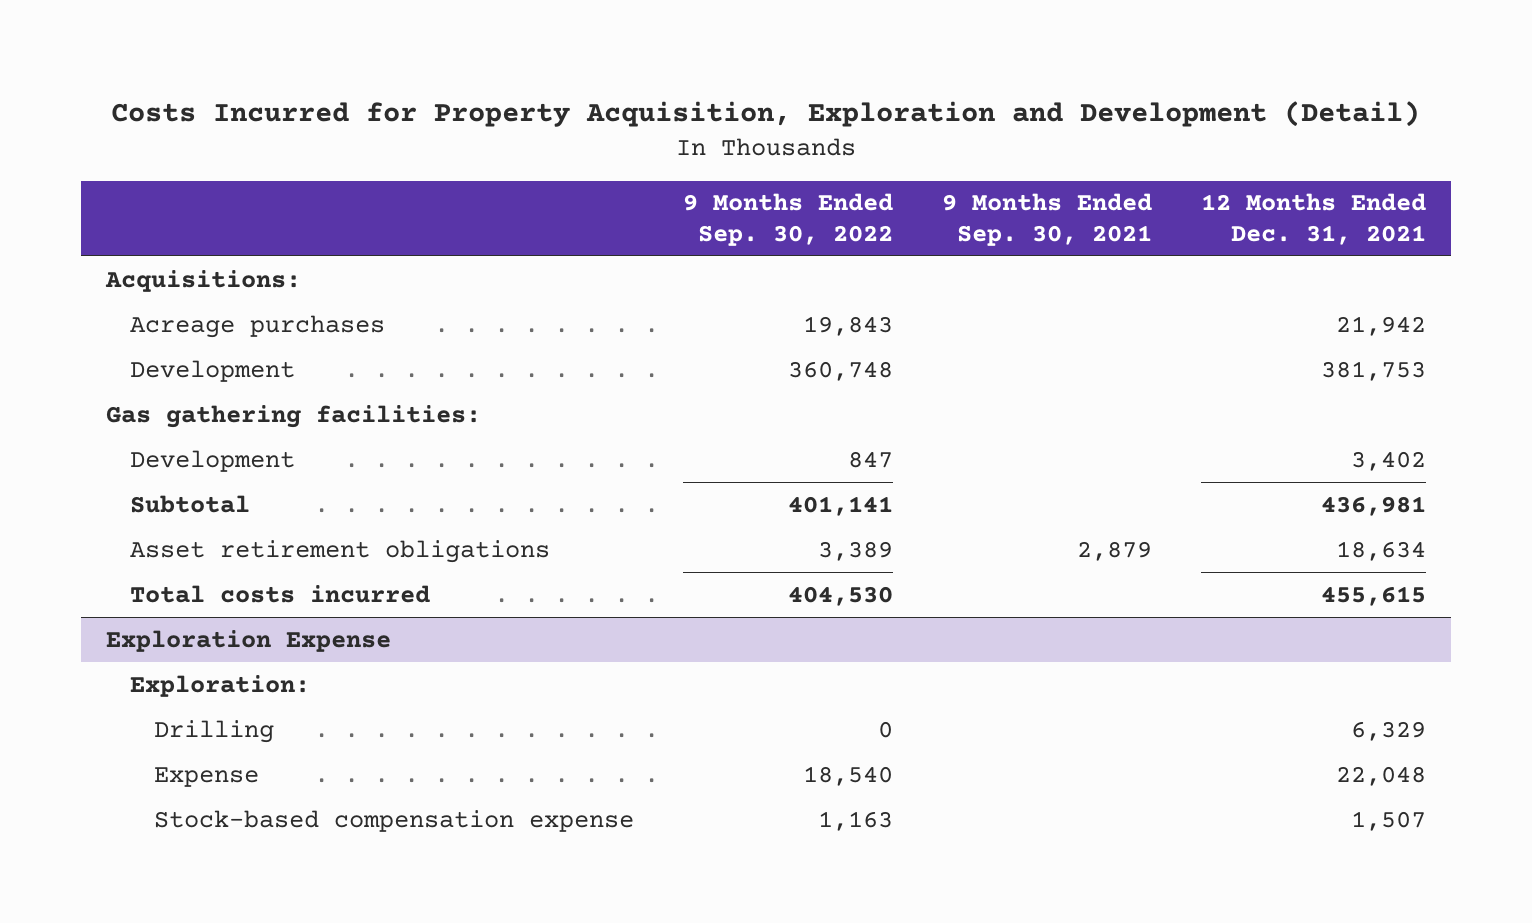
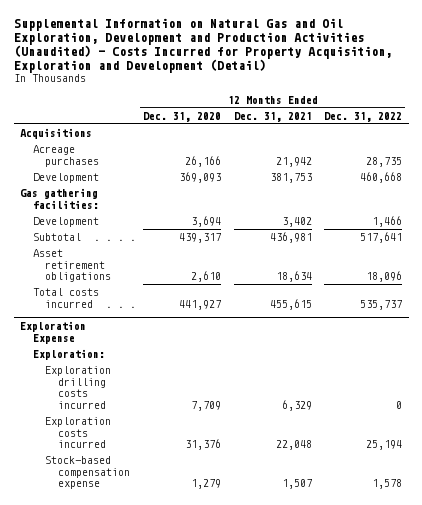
[111,100,1421,127] Costs Incurred for Property Acquisition, Exploration and Development (Detail) -> [13,17,392,73] Supplemental Information on Natural Gas and Oil Exploration, Development and Production Activities (Unaudited) - Costs Incurred for Property Acquisition, Exploration and Development (Detail)
[683,193,894,246] 9 Months Ended Sep. 30, 2022 -> none
[942,193,1153,246] 9 Months Ended Sep. 30, 2021 -> none
none -> [142,111,221,122] Dec. 31, 2020
none -> [324,111,403,122] Dec. 31, 2022
[104,269,301,292] Acquisitions: -> [19,128,92,140] Acquisitions
[154,719,275,743] Drilling -> [45,366,112,409] Exploration drilling costs incurred
[154,766,260,787] Expense -> [45,417,112,449] Exploration costs incurred

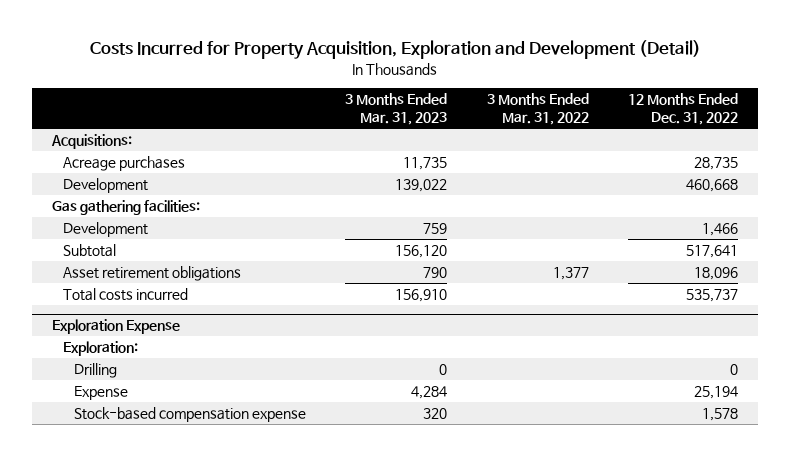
[13,17,392,73] Supplemental Information on Natural Gas and Oil Exploration, Development and Production Activities (Unaudited) - Costs Incurred for Property Acquisition, Exploration and Development (Detail) -> [90,40,702,60] Costs Incurred for Property Acquisition, Exploration and Development (Detail)
[142,111,221,122] Dec. 31, 2020 -> none
[233,111,312,122] Dec. 31, 2021 -> none
none -> [345,92,448,126] 3 Months Ended Mar. 31, 2023
none -> [486,92,589,126] 3 Months Ended Mar. 31, 2022
[19,128,92,140] Acquisitions -> [51,134,133,150] Acquisitions:
[45,366,112,409] Exploration drilling costs incurred -> [74,363,118,379] Drilling
[45,417,112,449] Exploration costs incurred -> [74,386,129,401] Expense

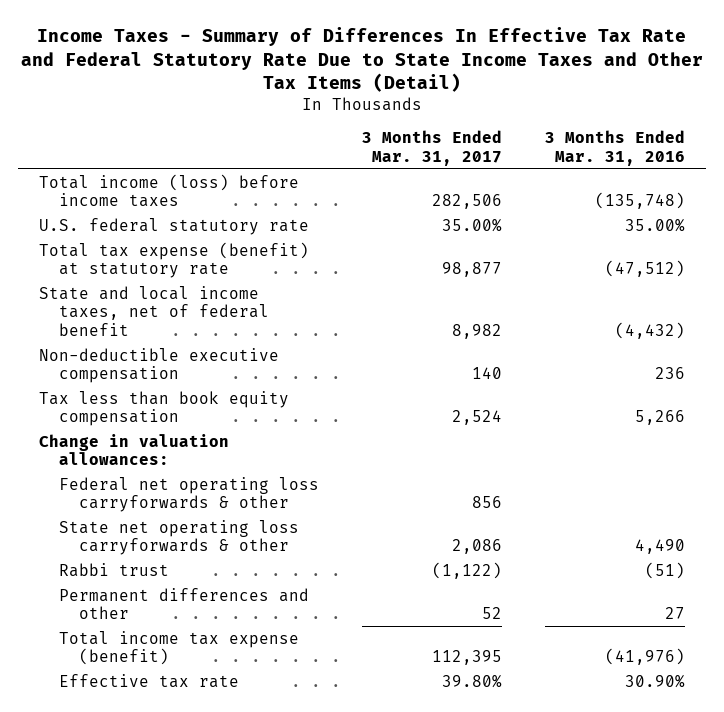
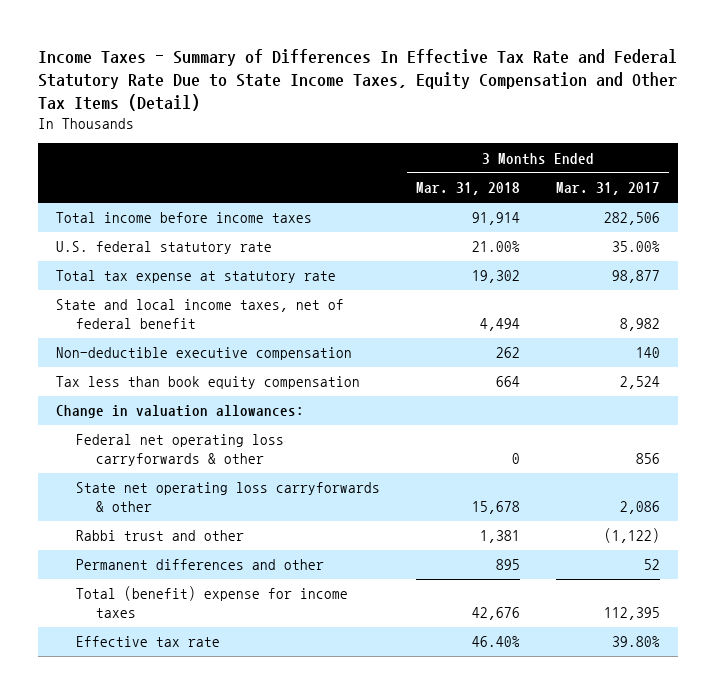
[20,26,703,93] Income Taxes - Summary of Differences In Effective Tax Rate and Federal Statutory Rate Due to State Income Taxes and Other Tax Items (Detail) -> [38,48,678,112] Income Taxes - Summary of Differences In Effective Tax Rate and Federal Statutory Rate Due to State Income Taxes, Equity Compensation and Other Tax Items (Detail)
[544,129,685,166] 3 Months Ended Mar. 31, 2016 -> none
none -> [415,182,520,196] Mar. 31, 2018
[39,173,300,208] Total income (loss) before income taxes -> [56,212,313,224] Total income before income taxes
[39,241,310,279] Total tax expense (benefit) at statutory rate -> [56,270,337,284] Total tax expense at statutory rate
[59,562,170,577] Rabbi trust -> [75,530,244,542] Rabbi trust and other
[59,630,300,666] Total income tax expense (benefit) -> [75,586,348,619] Total (benefit) expense for income taxes

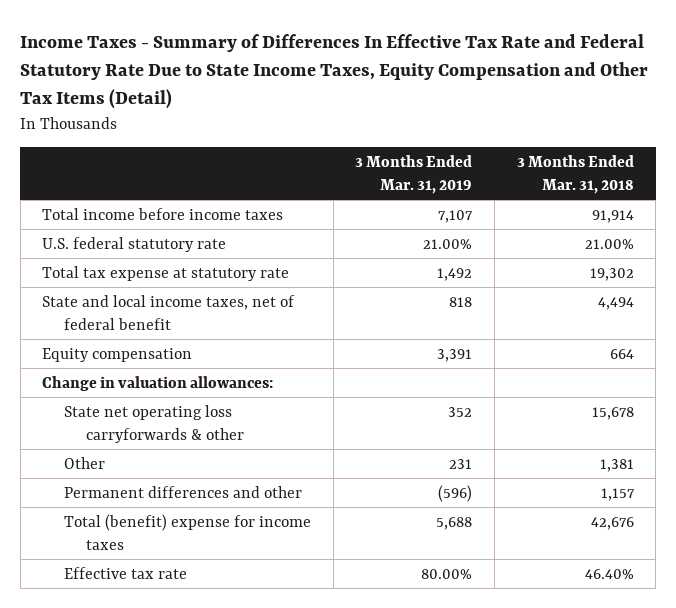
[556,182,661,196] Mar. 31, 2017 -> none
none -> [355,154,473,194] 3 Months Ended Mar. 31, 2019
[56,347,353,361] Non-deductible executive compensation -> none
[56,376,361,390] Tax less than book equity compensation -> [42,347,193,362] Equity compensation
[75,434,284,467] Federal net operating loss carryforwards & other -> none
[75,530,244,542] Rabbi trust and other -> [63,456,105,469] Other
[495,559,520,571] 895 -> [600,487,635,501] 1,157

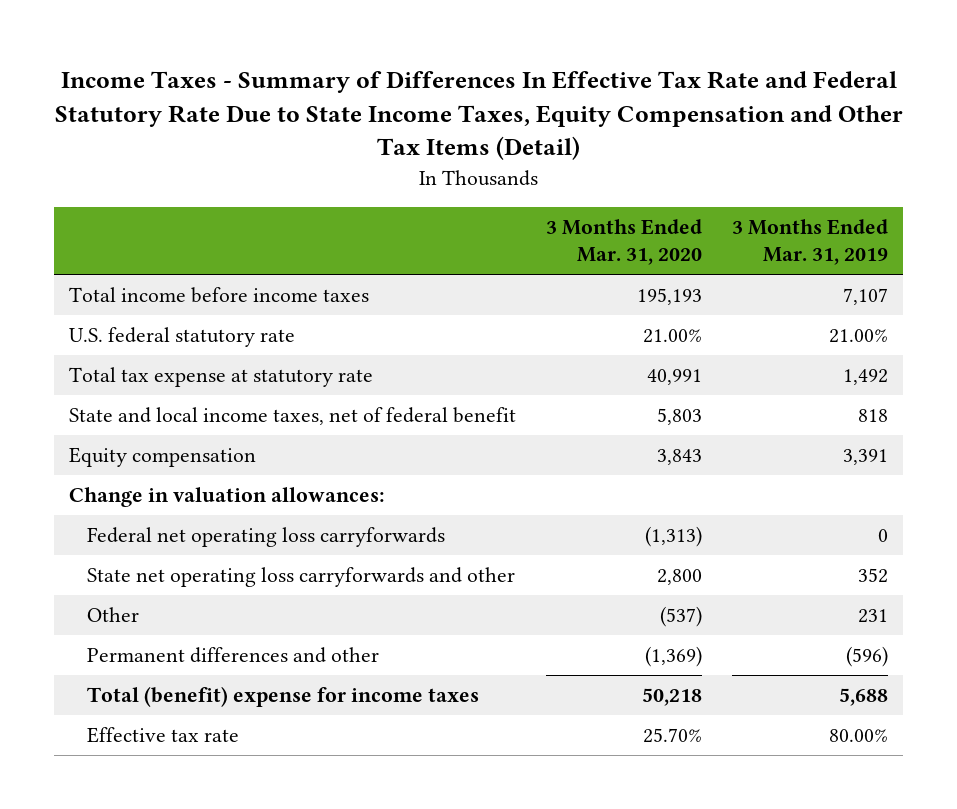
[516,154,634,194] 3 Months Ended Mar. 31, 2018 -> none
none -> [546,218,703,266] 3 Months Ended Mar. 31, 2020
none -> [87,527,446,548] Federal net operating loss carryforwards
[63,404,244,443] State net operating loss carryforwards & other -> [87,567,516,588] State net operating loss carryforwards and other

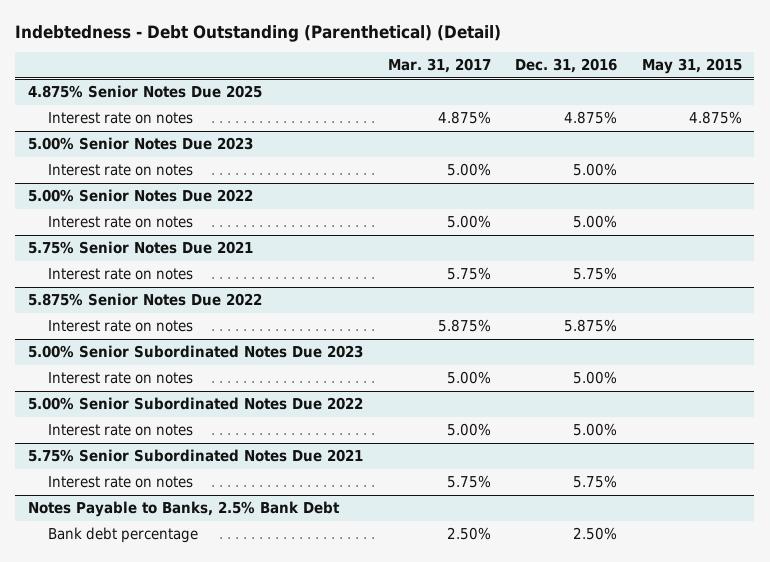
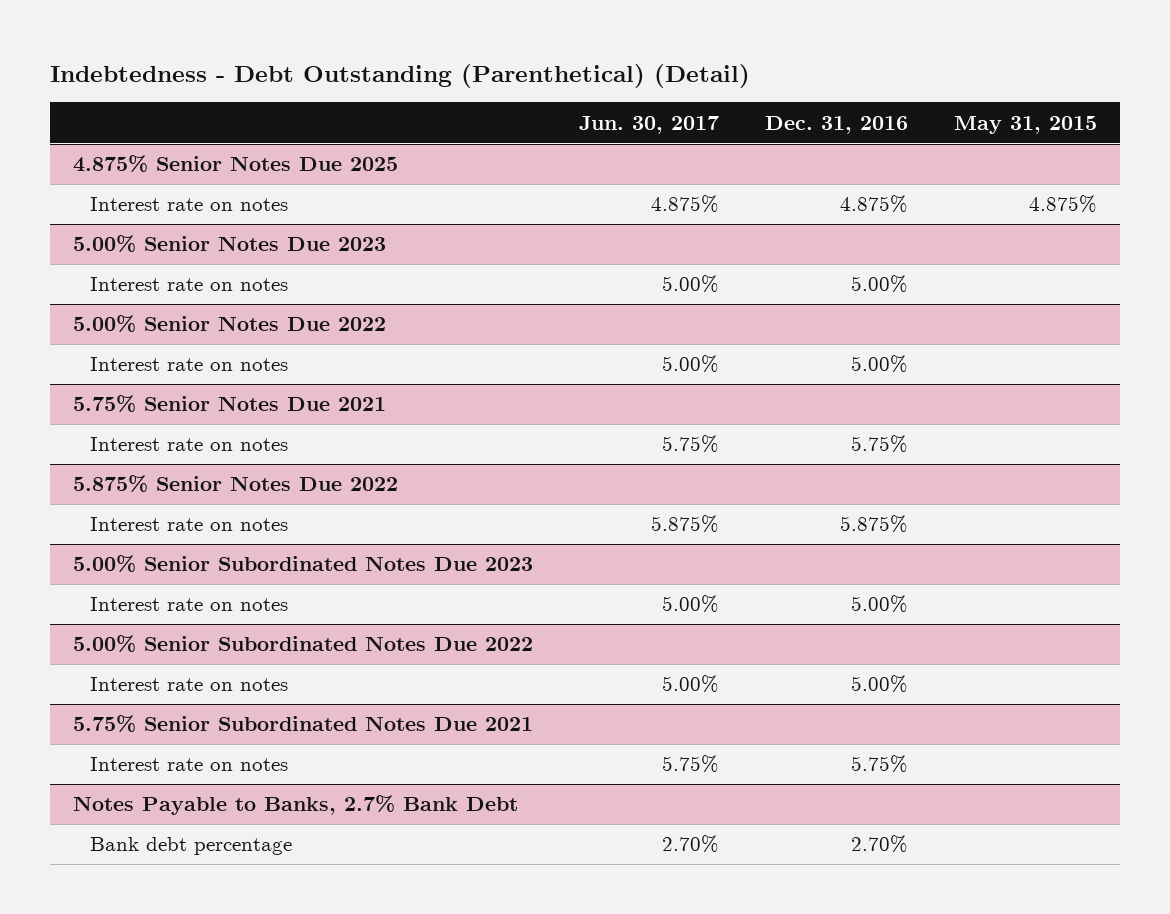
[387,58,491,74] Mar. 31, 2017 -> none
none -> [579,115,720,134] Jun. 30, 2017
[27,501,340,518] Notes Payable to Banks, 2.5% Bank Debt -> [73,795,519,816] Notes Payable to Banks, 2.7% Bank Debt
[573,527,618,541] 2.50% -> [851,835,909,854] 2.70%

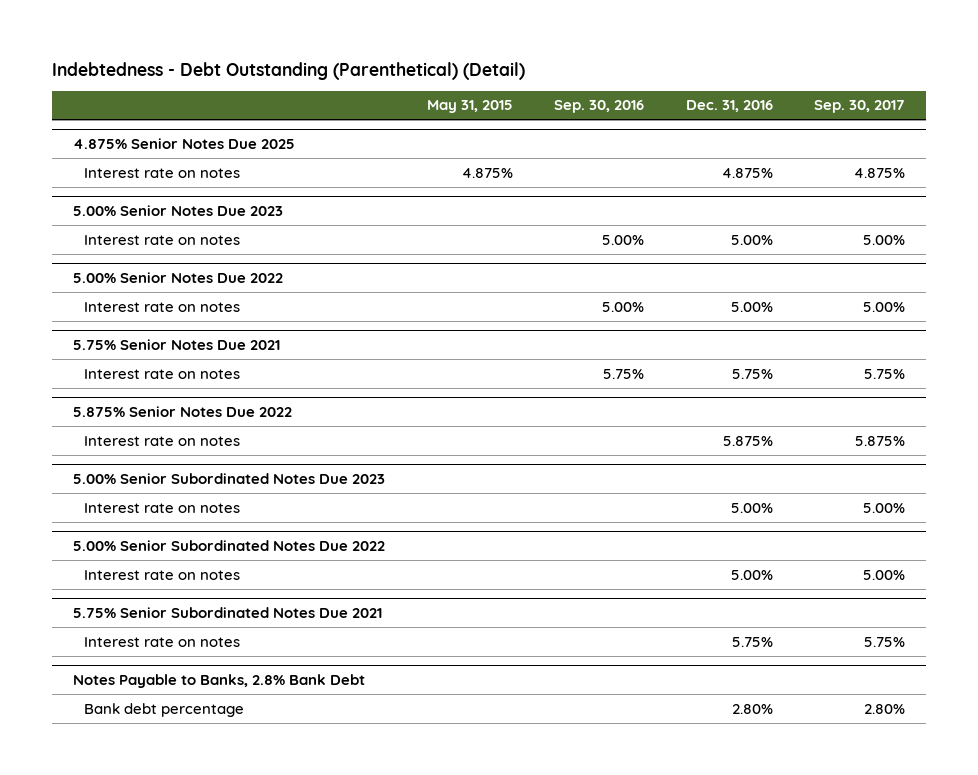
[579,115,720,134] Jun. 30, 2017 -> none
none -> [554,100,645,114] Sep. 30, 2016
none -> [814,100,906,114] Sep. 30, 2017
[73,795,519,816] Notes Payable to Banks, 2.7% Bank Debt -> [73,674,366,689] Notes Payable to Banks, 2.8% Bank Debt
[851,835,909,854] 2.70% -> [731,703,773,714] 2.80%

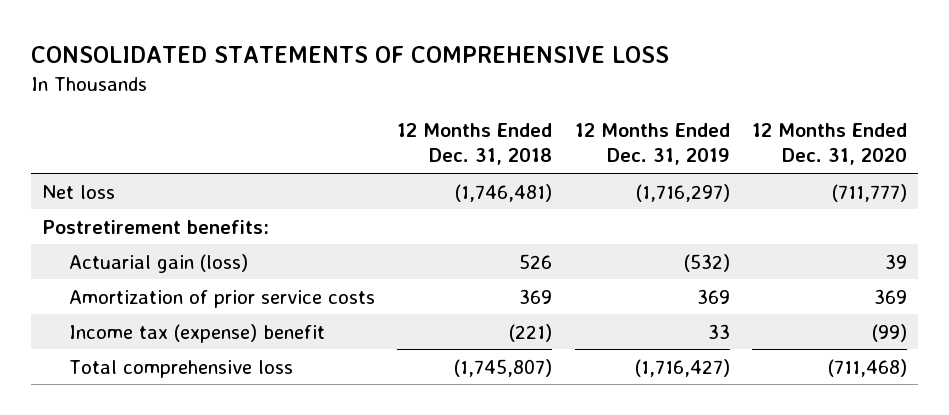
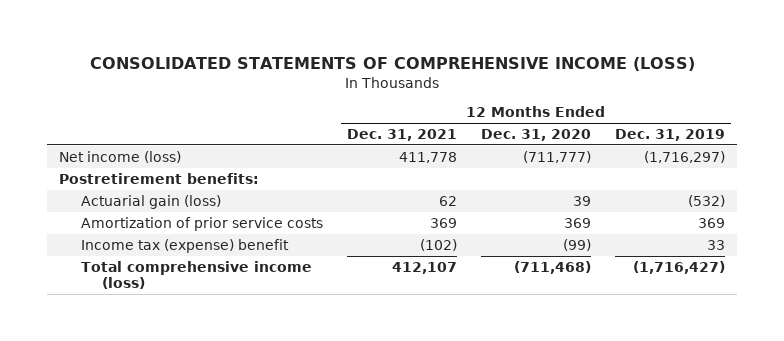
[31,46,670,64] CONSOLIDATED STATEMENTS OF COMPREHENSIVE LOSS -> [90,56,696,71] CONSOLIDATED STATEMENTS OF COMPREHENSIVE INCOME (LOSS)
[397,122,553,166] 12 Months Ended Dec. 31, 2018 -> none
none -> [346,129,457,142] Dec. 31, 2021
[42,184,116,199] Net loss -> [59,150,182,163] Net income (loss)
[68,359,293,378] Total comprehensive loss -> [80,260,312,290] Total comprehensive income (loss)

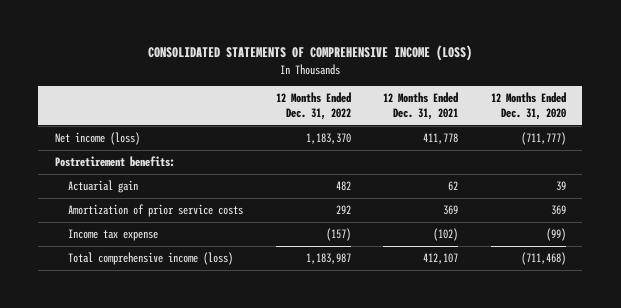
[614,129,725,142] Dec. 31, 2019 -> none
none -> [275,92,351,120] 12 Months Ended Dec. 31, 2022
[80,194,221,209] Actuarial gain (loss) -> [68,180,139,194] Actuarial gain
[80,238,289,253] Income tax (expense) benefit -> [68,229,159,242] Income tax expense

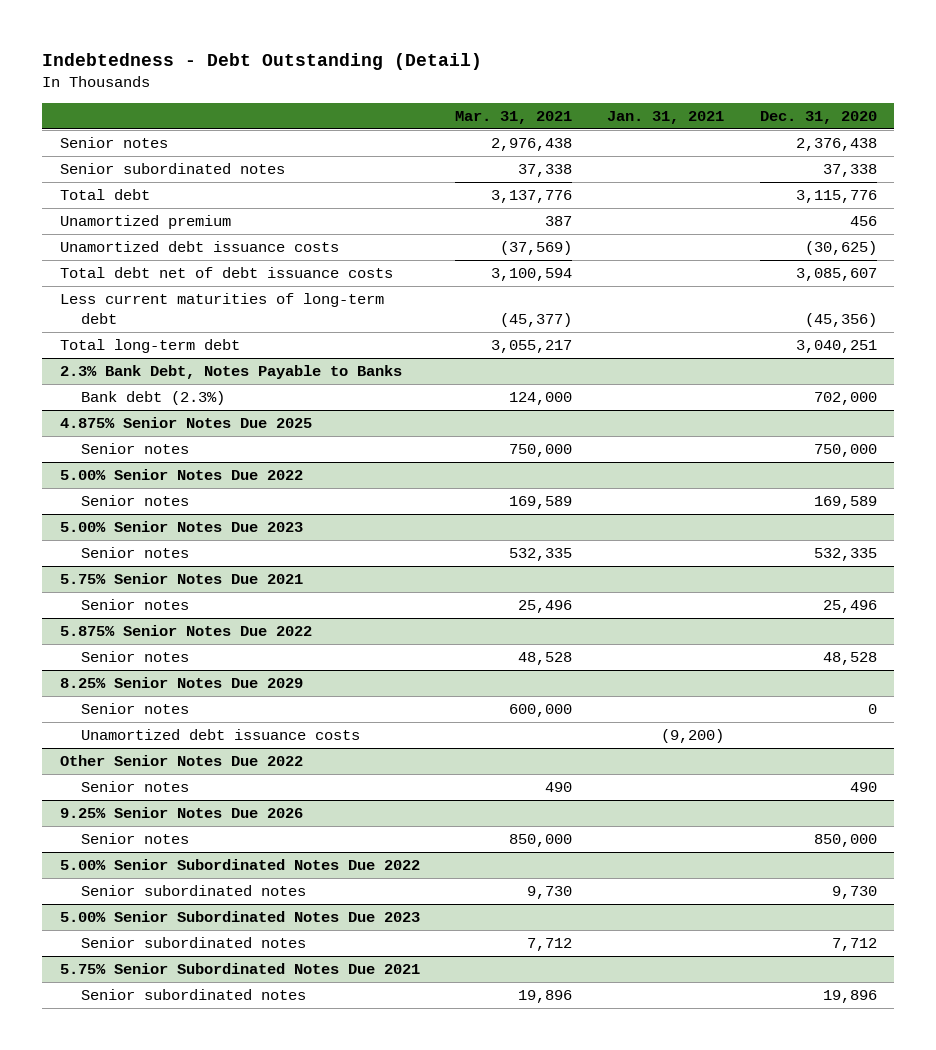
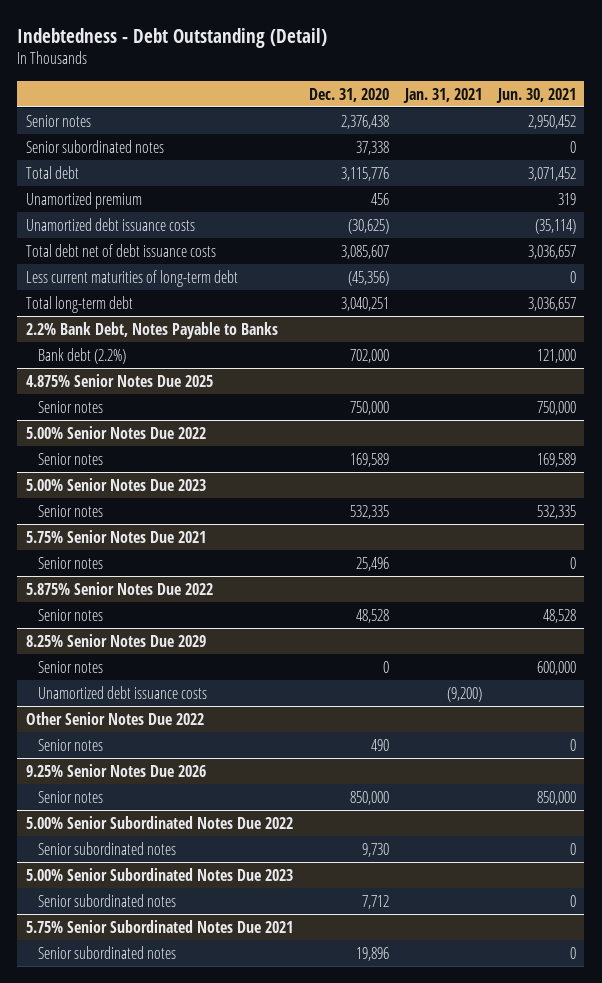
[454,111,572,125] Mar. 31, 2021 -> none
none -> [496,87,577,103] Jun. 30, 2021
[59,365,402,380] 2.3% Bank Debt, Notes Payable to Banks -> [25,321,278,339] 2.2% Bank Debt, Notes Payable to Banks
[80,391,225,406] Bank debt (2.3%) -> [38,347,127,364] Bank debt (2.2%)

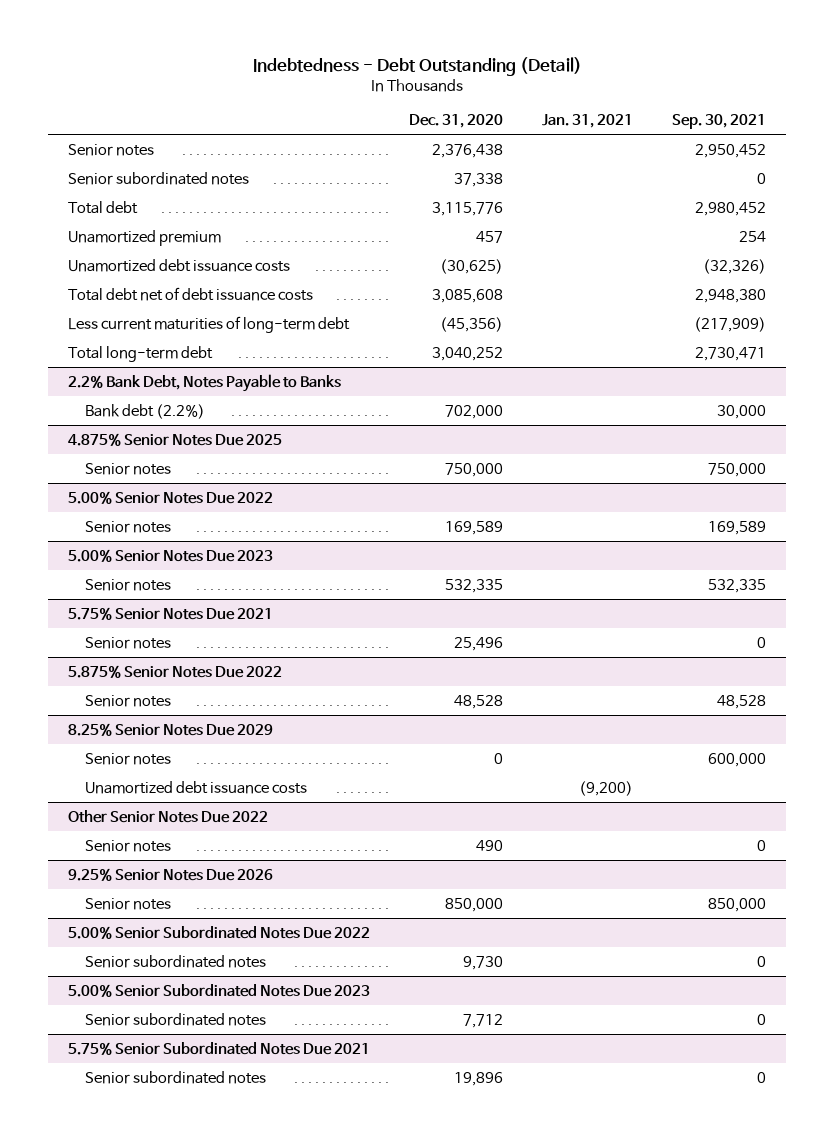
[496,87,577,103] Jun. 30, 2021 -> none
none -> [672,114,767,130] Sep. 30, 2021
[370,192,389,205] 456 -> [475,230,503,243] 457
[340,244,389,259] 3,085,607 -> [431,288,503,303] 3,085,608
[340,296,389,311] 3,040,251 -> [431,346,503,361] 3,040,252

